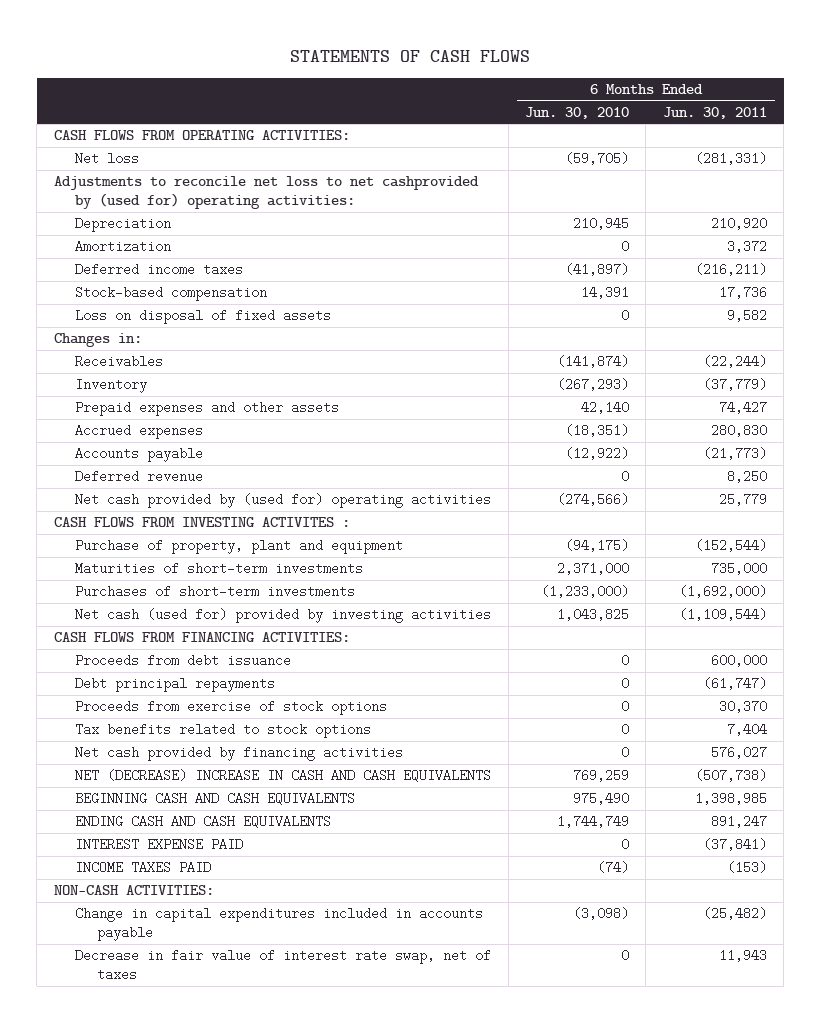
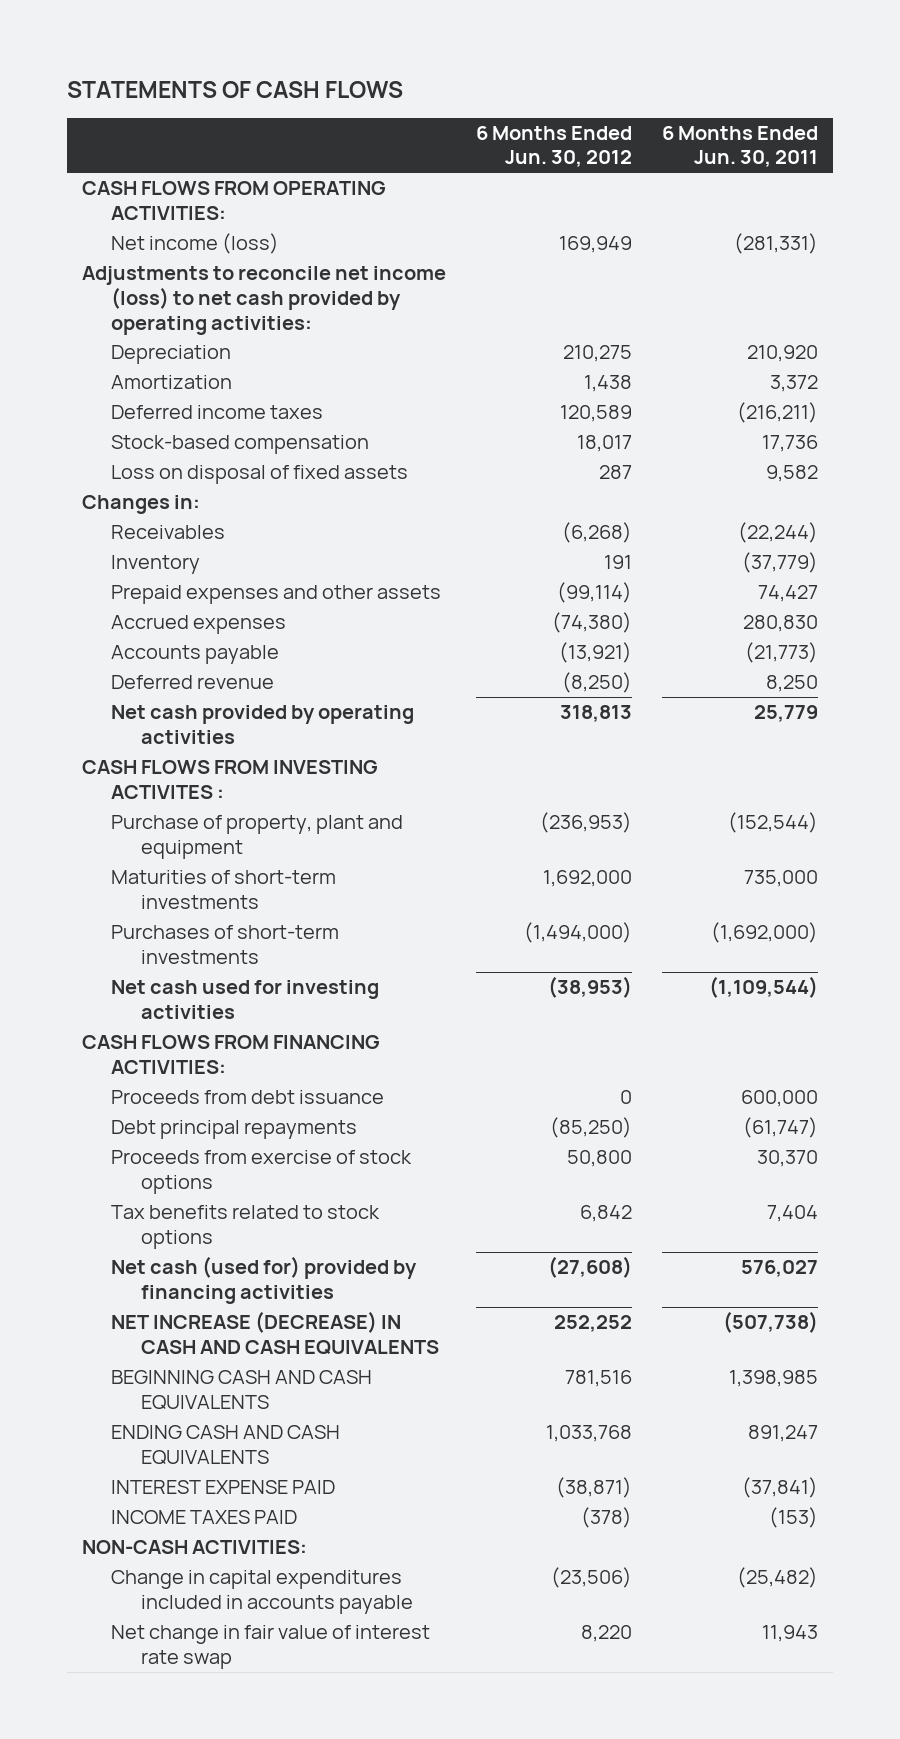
[524,106,629,119] Jun. 30, 2010 -> none
none -> [476,125,633,168] 6 Months Ended Jun. 30, 2012
[75,152,140,166] Net loss -> [111,233,280,255] Net income (loss)
[53,176,479,210] Adjustments to reconcile net loss to net cashprovided by (used for) operating activities: -> [82,266,447,335] Adjustments to reconcile net income (loss) to net cash provided by operating activities:
[75,493,492,509] Net cash provided by (used for) operating activities -> [111,705,415,744] Net cash provided by operating activities
[75,608,492,624] Net cash (used for) provided by investing activities -> [111,980,380,1019] Net cash used for investing activities
[75,746,404,762] Net cash provided by financing activities -> [111,1256,418,1304] Net cash (used for) provided by financing activities
[75,769,492,783] NET (DECREASE) INCREASE IN CASH AND CASH EQUIVALENTS -> [111,1311,439,1355] NET INCREASE (DECREASE) IN CASH AND CASH EQUIVALENTS
[75,949,492,982] Decrease in fair value of interest rate swap, net of taxes -> [111,1625,431,1669] Net change in fair value of interest rate swap

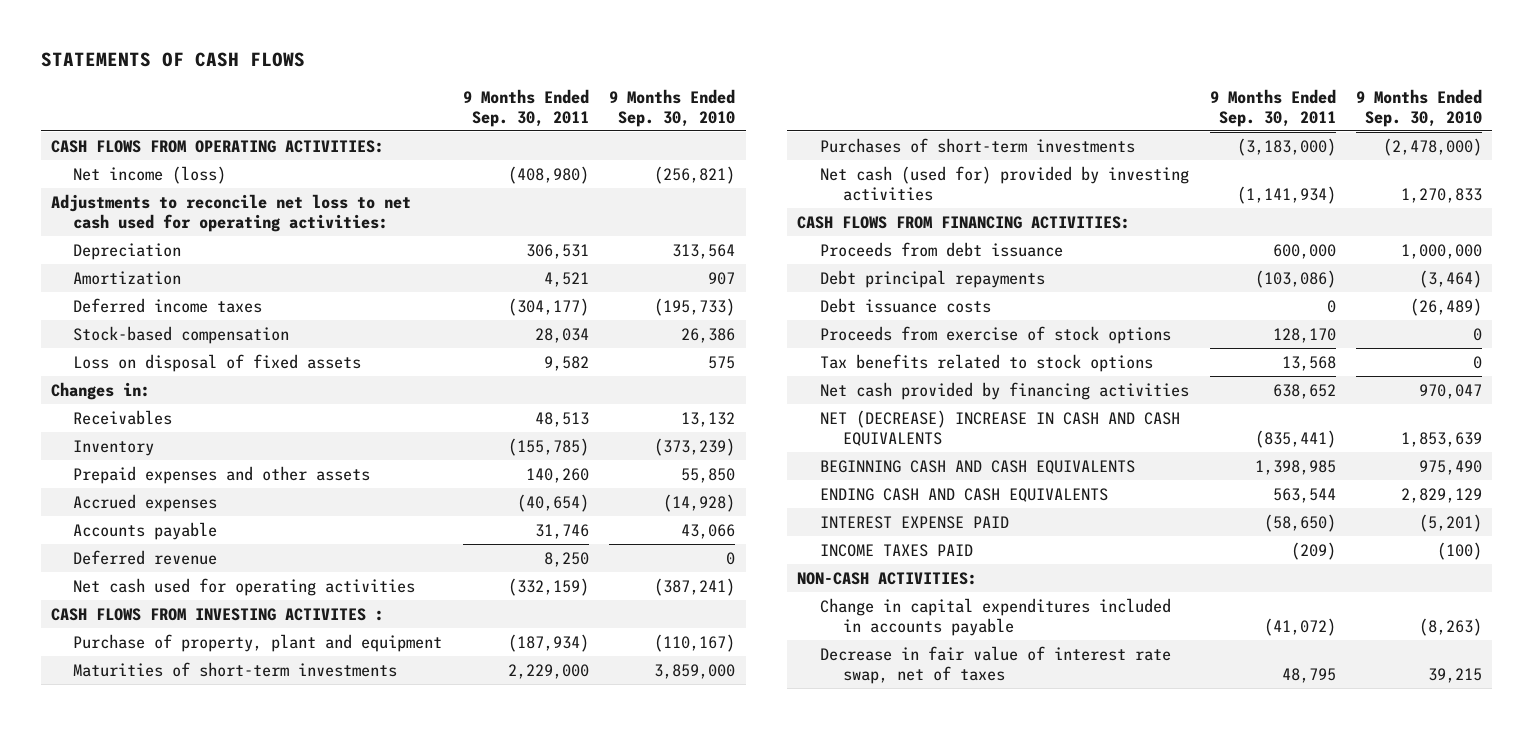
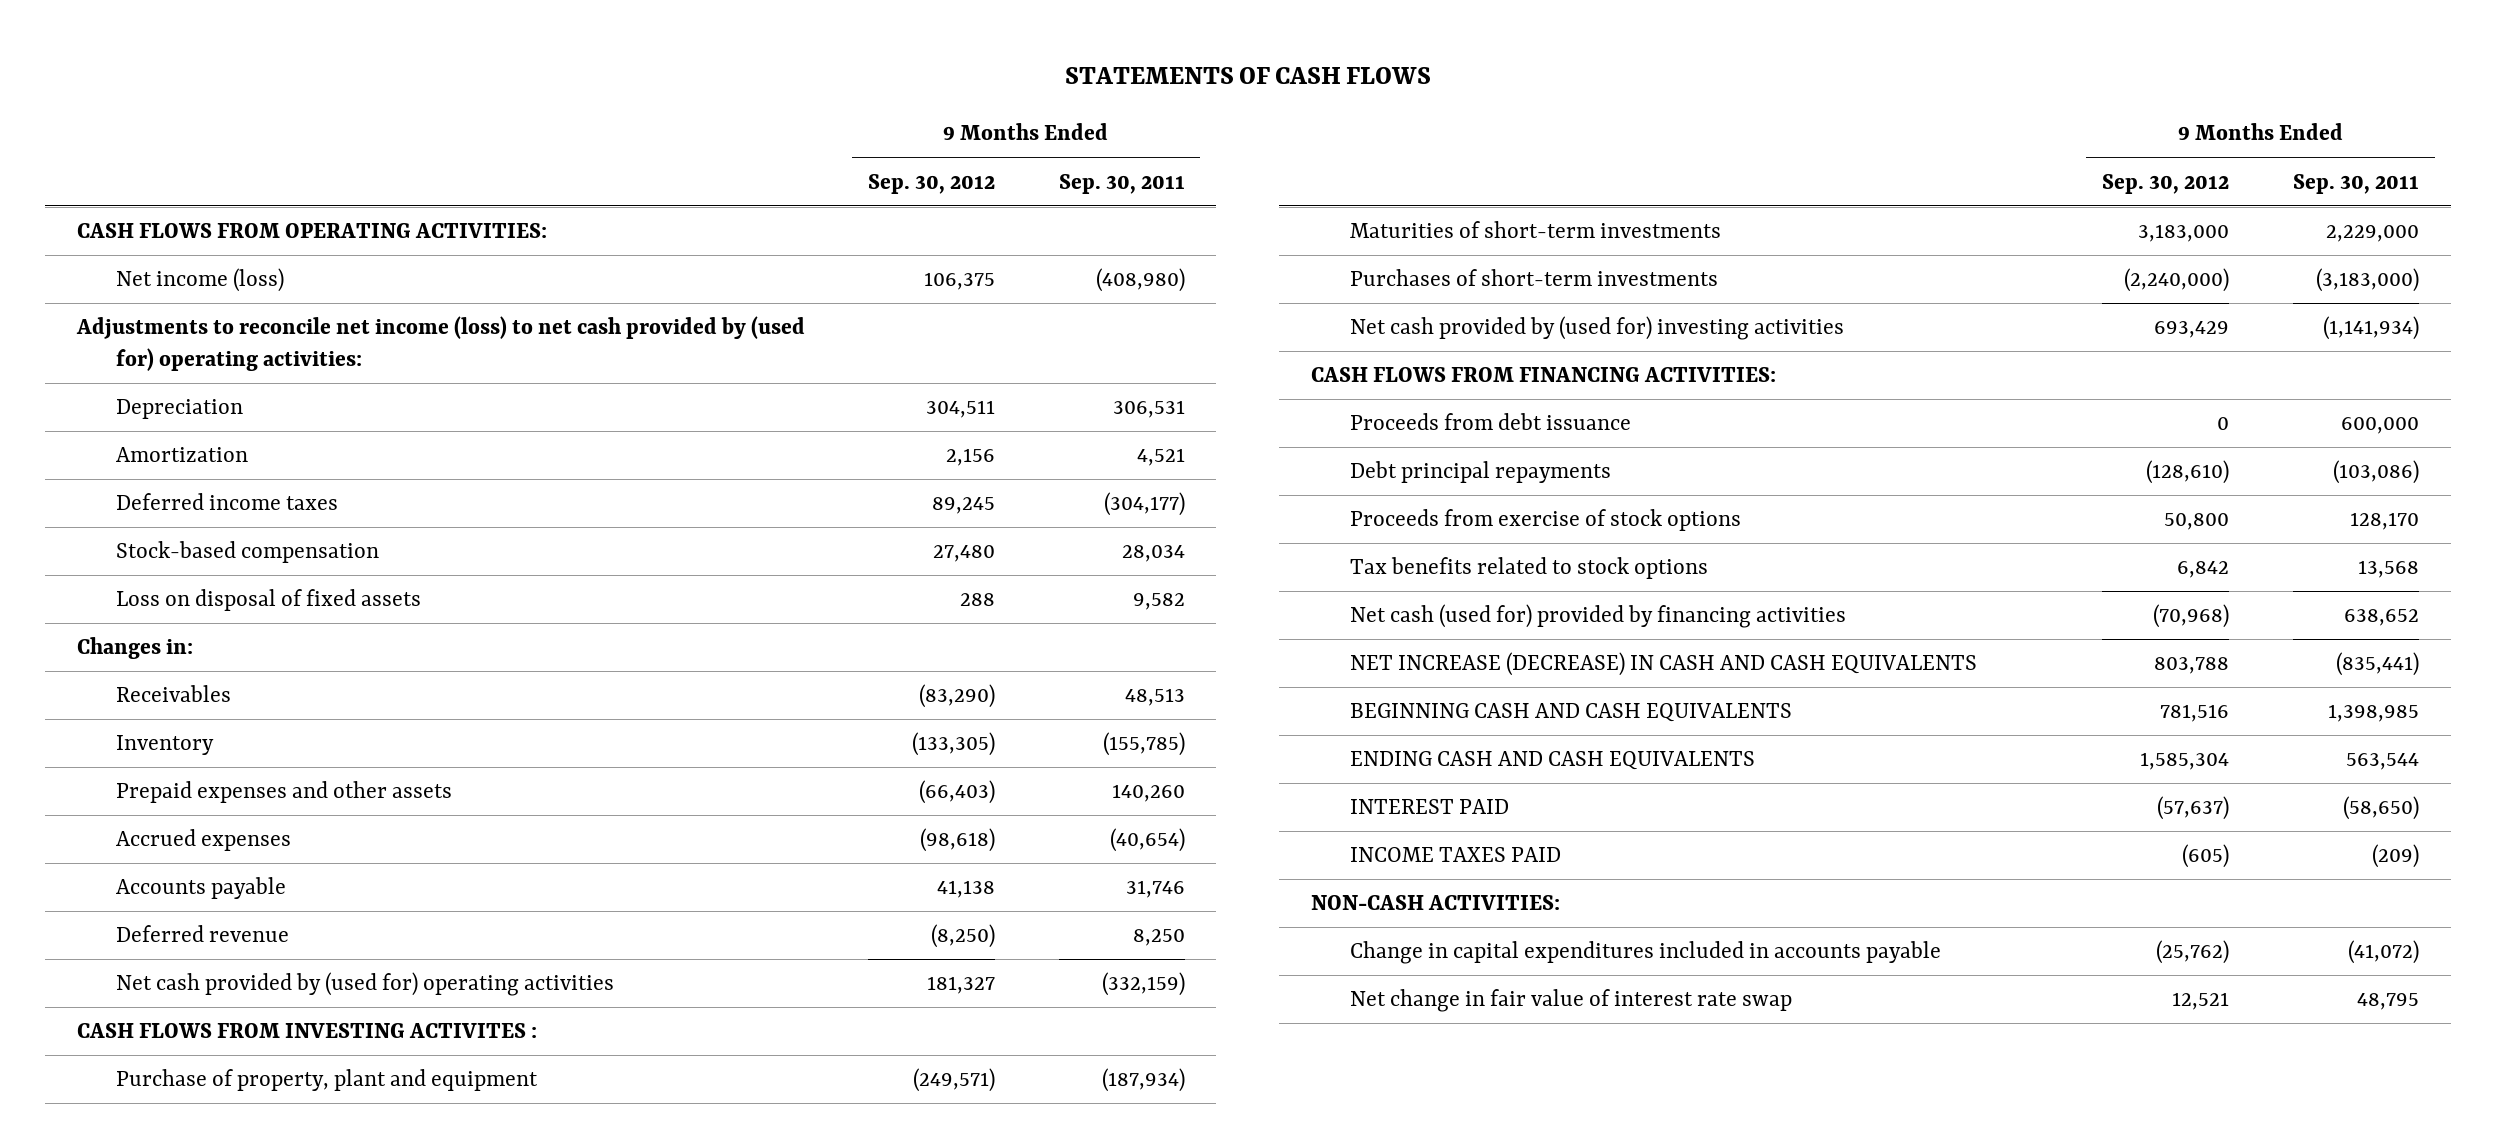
[609,88,736,127] 9 Months Ended Sep. 30, 2010 -> none
none -> [868,173,996,194] Sep. 30, 2012
[50,193,411,232] Adjustments to reconcile net loss to net cash used for operating activities: -> [75,316,805,371] Adjustments to reconcile net income (loss) to net cash provided by (used for) operating activities:
[73,577,416,596] Net cash used for operating activities -> [115,972,614,997] Net cash provided by (used for) operating activities
[820,165,1190,201] Net cash (used for) provided by investing activities -> [1350,316,1845,341] Net cash provided by (used for) investing activities
[820,297,992,313] Debt issuance costs -> none
[820,381,1190,400] Net cash provided by financing activities -> [1350,604,1847,629] Net cash (used for) provided by financing activities
[820,409,1181,446] NET (DECREASE) INCREASE IN CASH AND CASH EQUIVALENTS -> [1350,652,1978,677] NET INCREASE (DECREASE) IN CASH AND CASH EQUIVALENTS
[820,515,1010,529] INTEREST EXPENSE PAID -> [1350,799,1510,815] INTEREST PAID
[820,645,1172,684] Decrease in fair value of interest rate swap, net of taxes -> [1350,989,1793,1013] Net change in fair value of interest rate swap

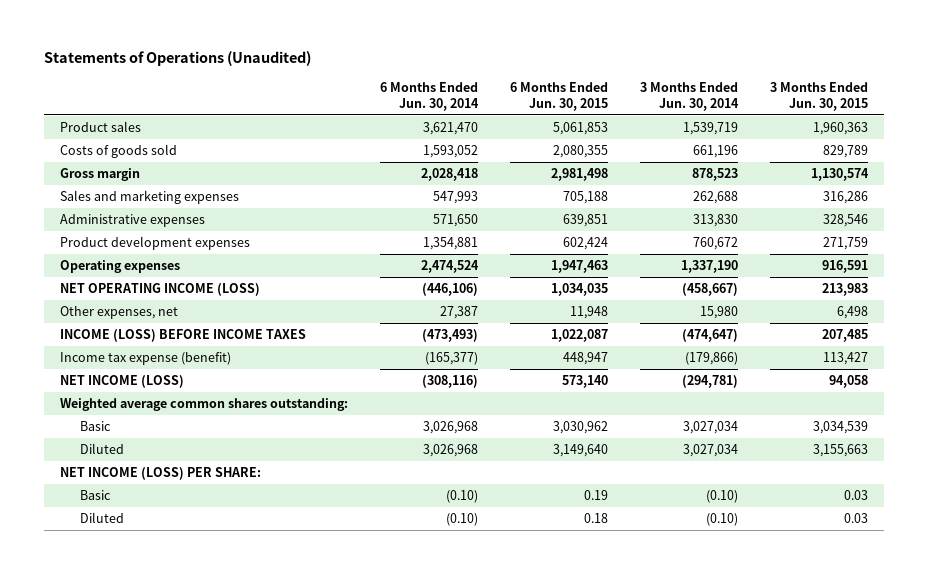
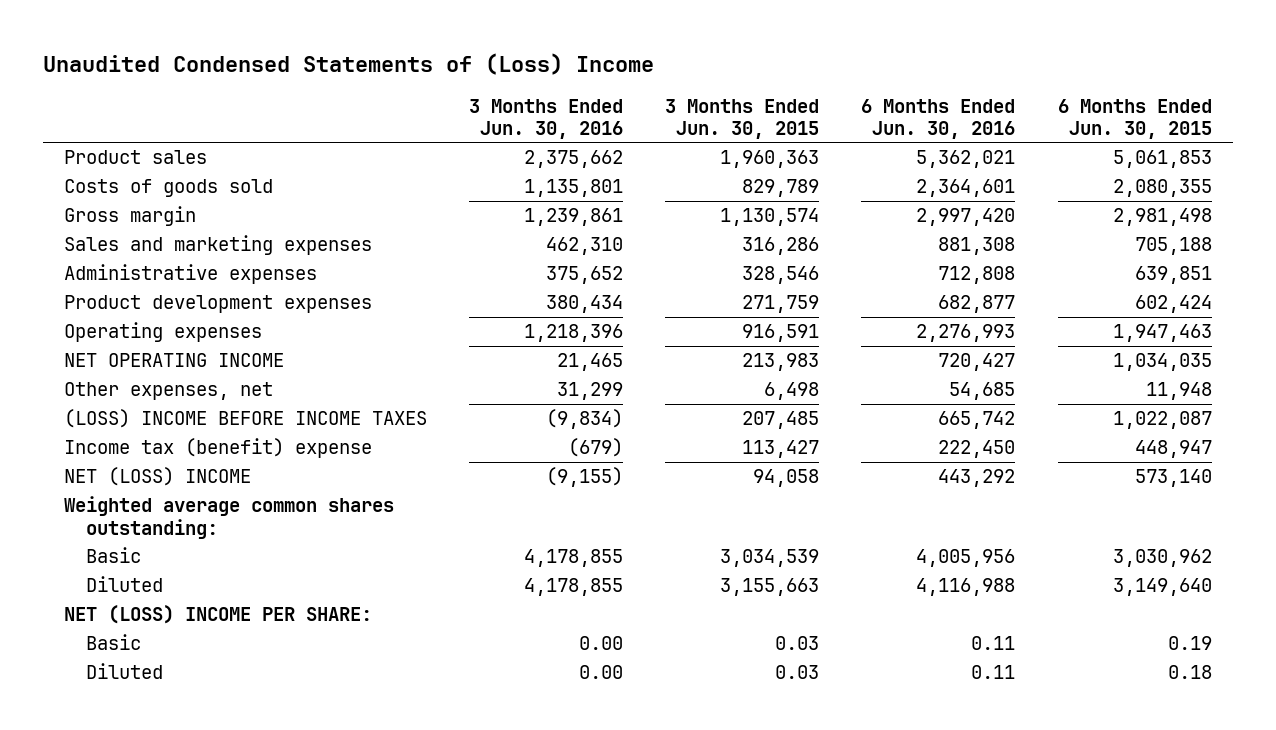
[43,51,311,67] Statements of Operations (Unaudited) -> [43,53,655,76] Unaudited Condensed Statements of (Loss) Income
[379,82,479,111] 6 Months Ended Jun. 30, 2014 -> none
[639,82,739,111] 3 Months Ended Jun. 30, 2014 -> none
none -> [469,98,624,139] 3 Months Ended Jun. 30, 2016
none -> [861,98,1016,139] 6 Months Ended Jun. 30, 2016
[59,283,260,297] NET OPERATING INCOME (LOSS) -> [64,353,285,368] NET OPERATING INCOME
[59,329,306,343] INCOME (LOSS) BEFORE INCOME TAXES -> [64,409,428,429] (LOSS) INCOME BEFORE INCOME TAXES
[59,352,231,366] Income tax expense (benefit) -> [64,438,373,459] Income tax (benefit) expense
[59,375,184,389] NET INCOME (LOSS) -> [64,467,252,487] NET (LOSS) INCOME
[59,467,261,481] NET INCOME (LOSS) PER SHARE: -> [64,605,373,625] NET (LOSS) INCOME PER SHARE:

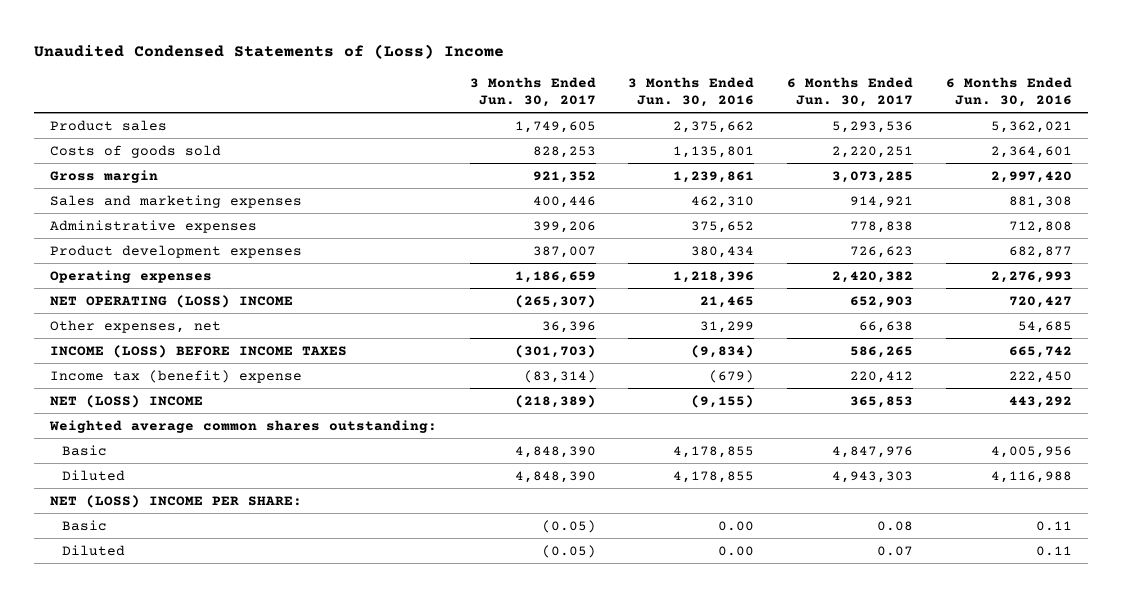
[665,98,820,139] 3 Months Ended Jun. 30, 2015 -> none
[1057,98,1212,139] 6 Months Ended Jun. 30, 2015 -> none
none -> [469,76,596,107] 3 Months Ended Jun. 30, 2017
none -> [786,76,913,107] 6 Months Ended Jun. 30, 2017
[64,353,285,368] NET OPERATING INCOME -> [49,294,293,308] NET OPERATING (LOSS) INCOME
[64,409,428,429] (LOSS) INCOME BEFORE INCOME TAXES -> [49,344,347,358] INCOME (LOSS) BEFORE INCOME TAXES

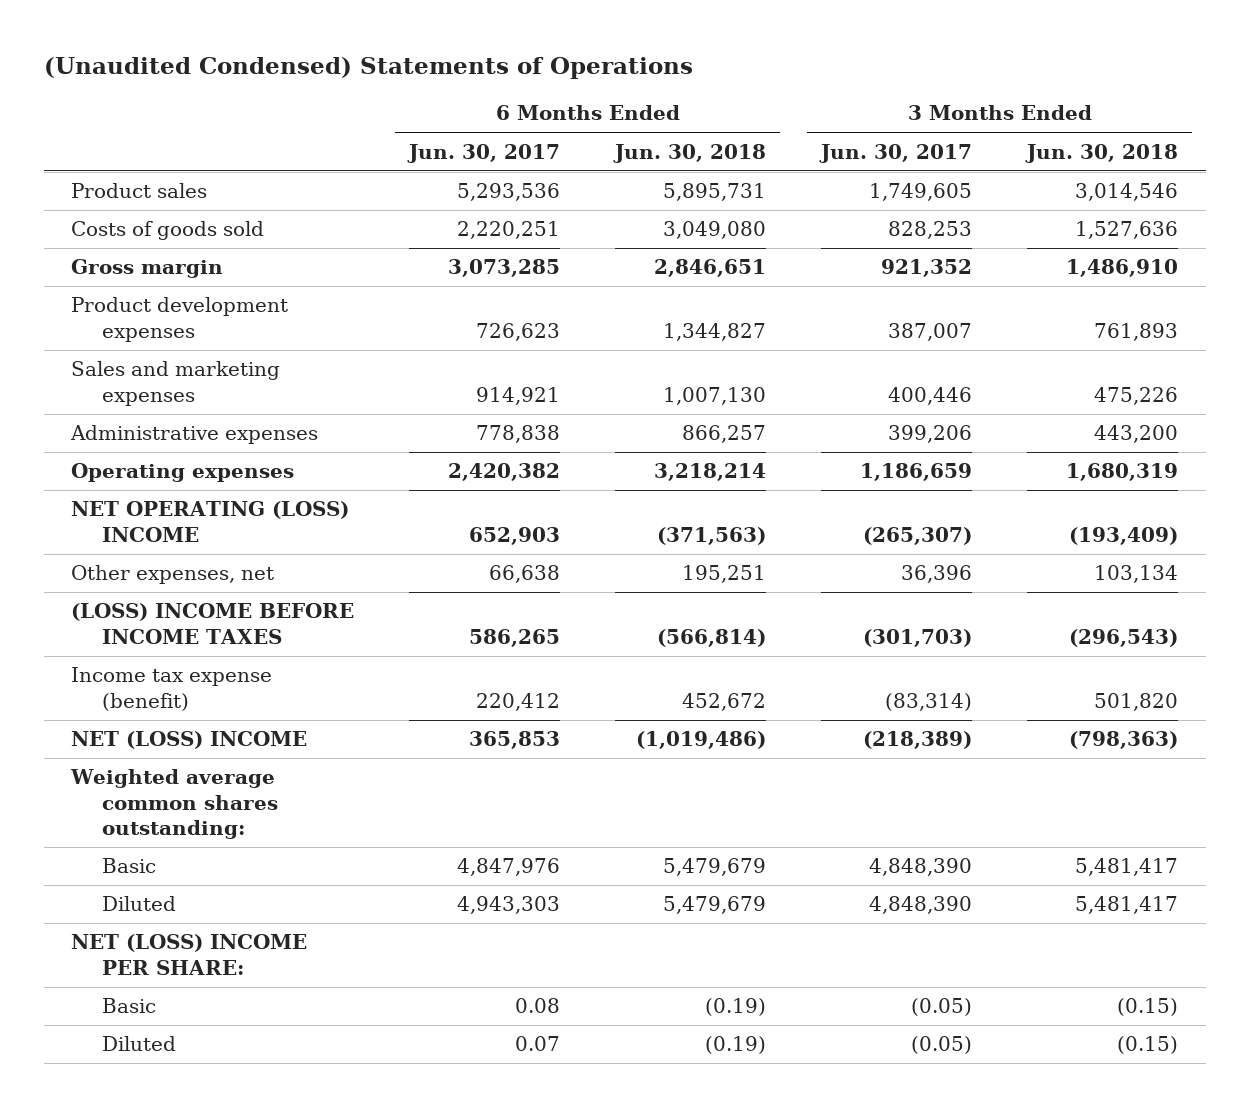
[33,43,504,59] Unaudited Condensed Statements of (Loss) Income -> [43,57,693,80] (Unaudited Condensed) Statements of Operations
[628,76,755,107] 3 Months Ended Jun. 30, 2016 -> none
[945,76,1072,107] 6 Months Ended Jun. 30, 2016 -> none
none -> [613,143,767,163] Jun. 30, 2018
none -> [1025,143,1179,163] Jun. 30, 2018
[49,244,302,258] Product development expenses -> [71,297,289,342] Product development expenses
[49,344,347,358] INCOME (LOSS) BEFORE INCOME TAXES -> [71,603,355,644] (LOSS) INCOME BEFORE INCOME TAXES
[49,369,302,383] Income tax (benefit) expense -> [71,667,273,711] Income tax expense (benefit)

